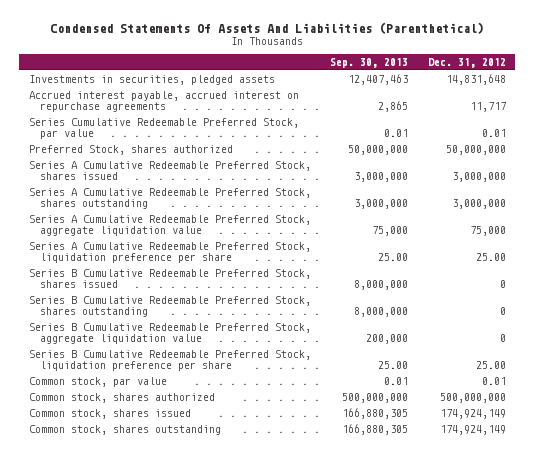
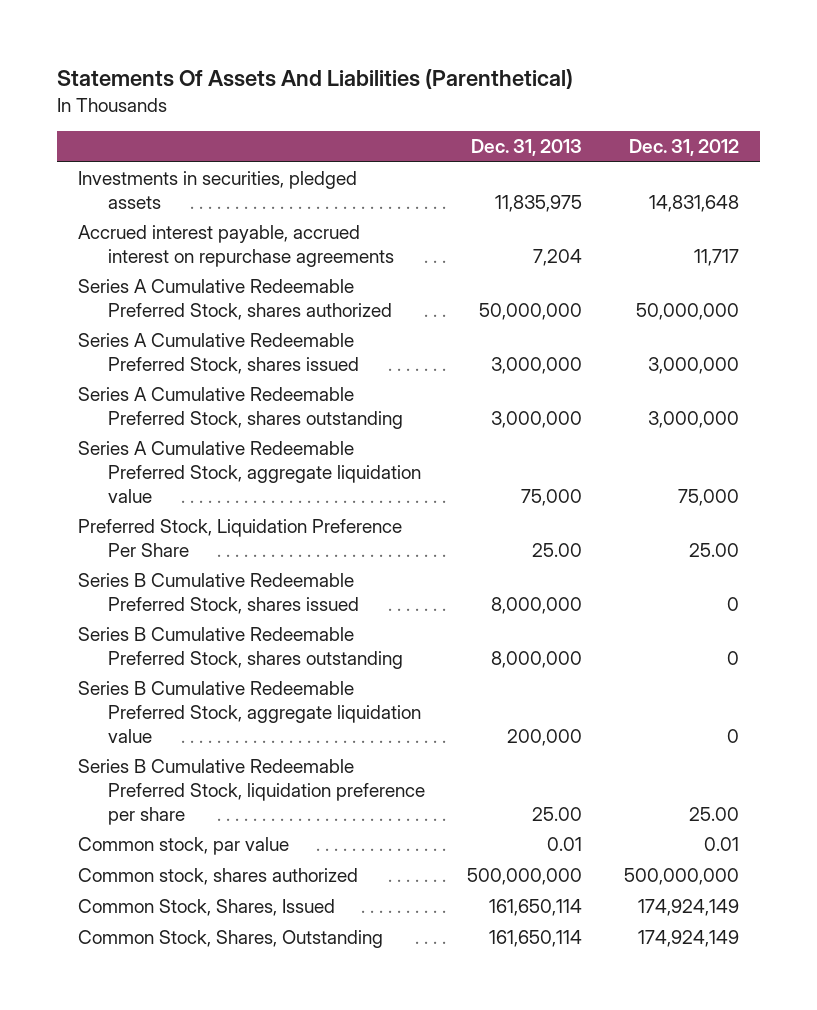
[50,21,485,34] Condensed Statements Of Assets And Liabilities (Parenthetical) -> [56,69,573,90] Statements Of Assets And Liabilities (Parenthetical)
[330,57,409,68] Sep. 30, 2013 -> none
none -> [471,139,583,157] Dec. 31, 2013
[28,117,299,140] Series Cumulative Redeemable Preferred Stock, par value -> none
[28,144,233,155] Preferred Stock, shares authorized -> [77,279,393,321] Series A Cumulative Redeemable Preferred Stock, shares authorized
[28,241,311,264] Series A Cumulative Redeemable Preferred Stock, liquidation preference per share -> [77,519,402,558] Preferred Stock, Liquidation Preference Per Share
[28,408,191,419] Common stock, shares issued -> [77,899,335,917] Common Stock, Shares, Issued
[28,424,221,435] Common stock, shares outstanding -> [77,930,383,949] Common Stock, Shares, Outstanding

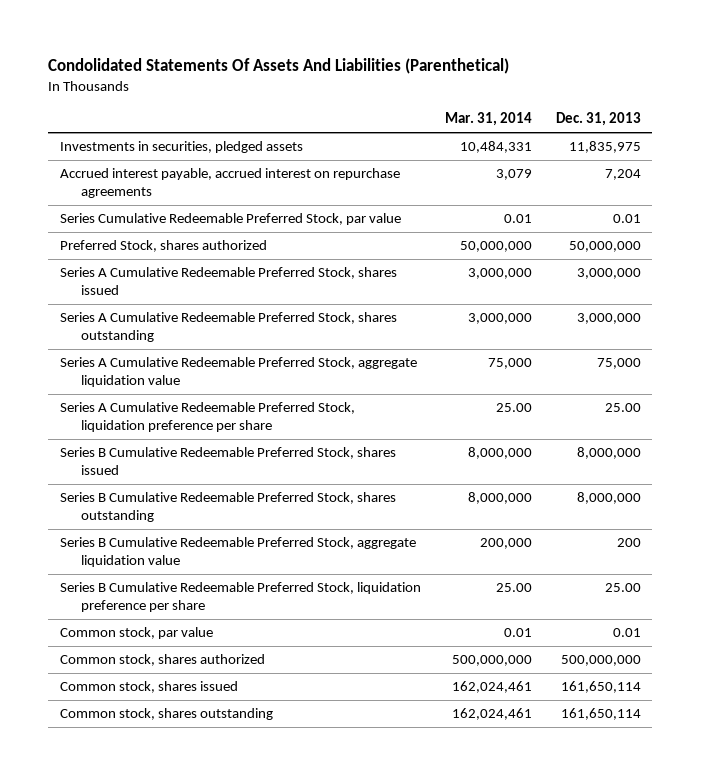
[56,69,573,90] Statements Of Assets And Liabilities (Parenthetical) -> [48,57,510,74] Condolidated Statements Of Assets And Liabilities (Parenthetical)
[629,139,740,157] Dec. 31, 2012 -> none
none -> [444,112,532,127] Mar. 31, 2014
none -> [60,213,402,226] Series Cumulative Redeemable Preferred Stock, par value
[77,279,393,321] Series A Cumulative Redeemable Preferred Stock, shares authorized -> [60,240,268,253] Preferred Stock, shares authorized
[77,519,402,558] Preferred Stock, Liquidation Preference Per Share -> [60,402,356,433] Series A Cumulative Redeemable Preferred Stock, liquidation preference per share
[507,728,583,746] 200,000 -> [616,538,641,548] 200
[77,899,335,917] Common Stock, Shares, Issued -> [60,681,239,694] Common stock, shares issued
[77,930,383,949] Common Stock, Shares, Outstanding -> [60,708,274,721] Common stock, shares outstanding

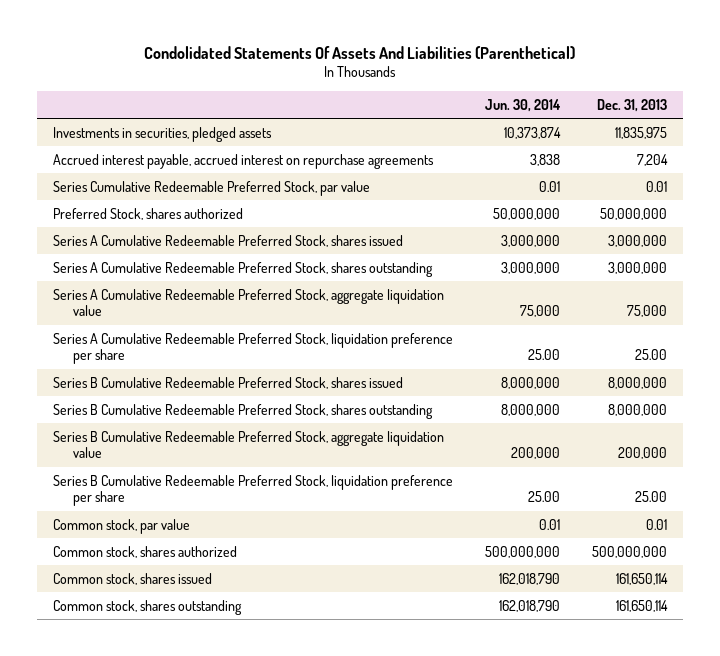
[444,112,532,127] Mar. 31, 2014 -> none
none -> [485,98,562,112] Jun. 30, 2014
[616,538,641,548] 200 -> [618,447,668,460] 200,000

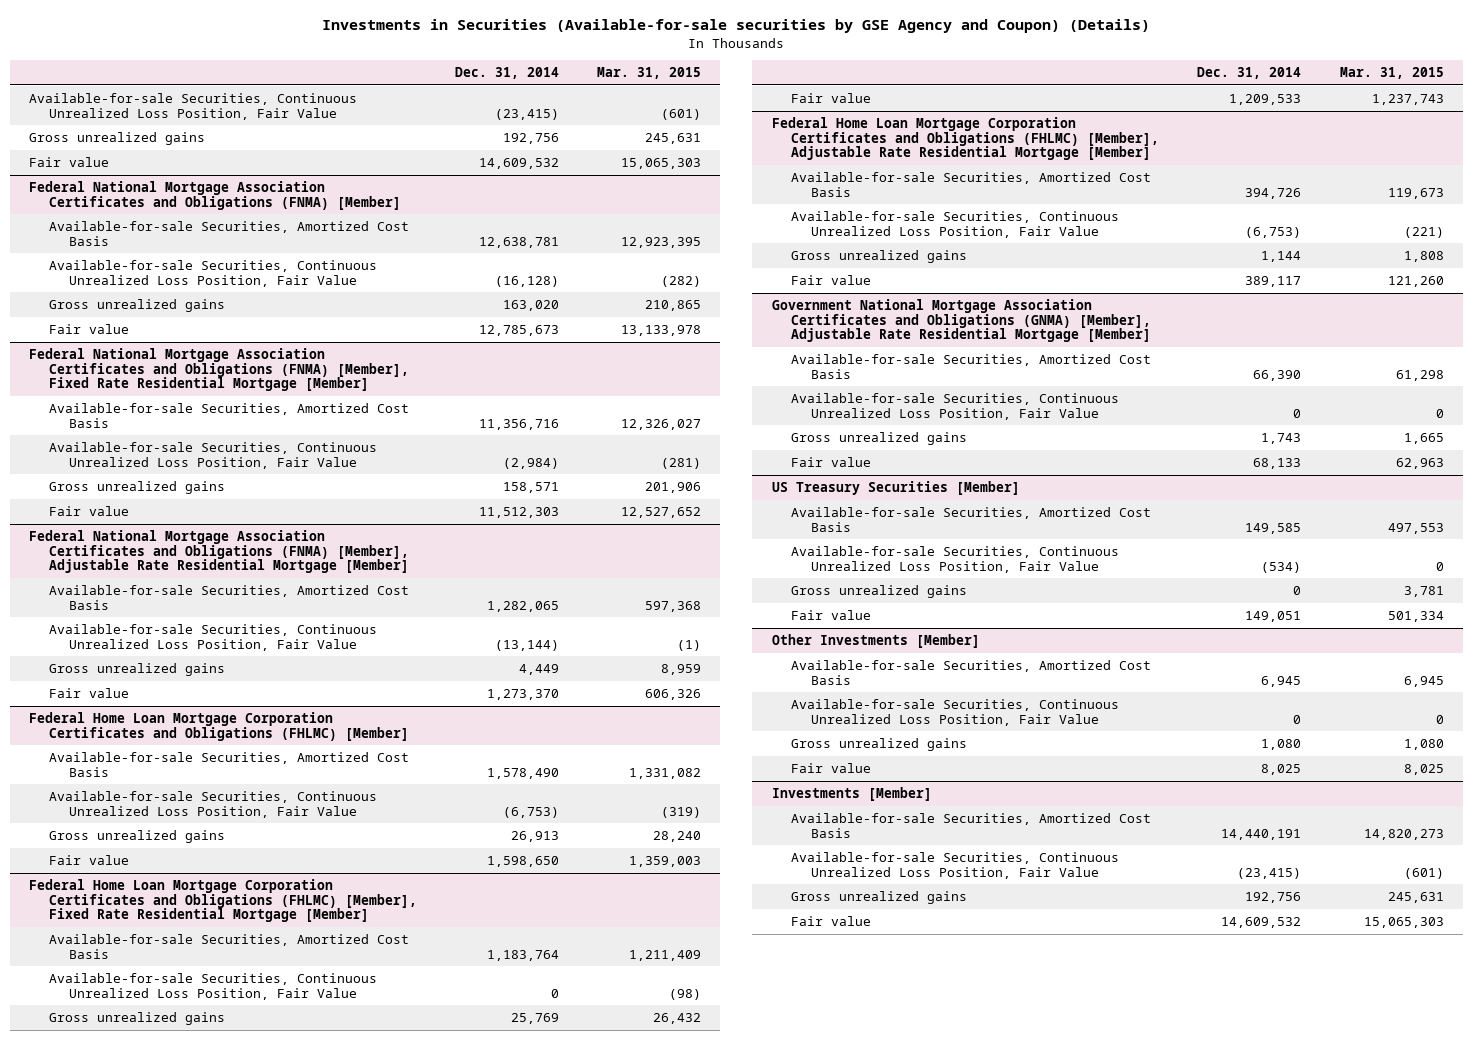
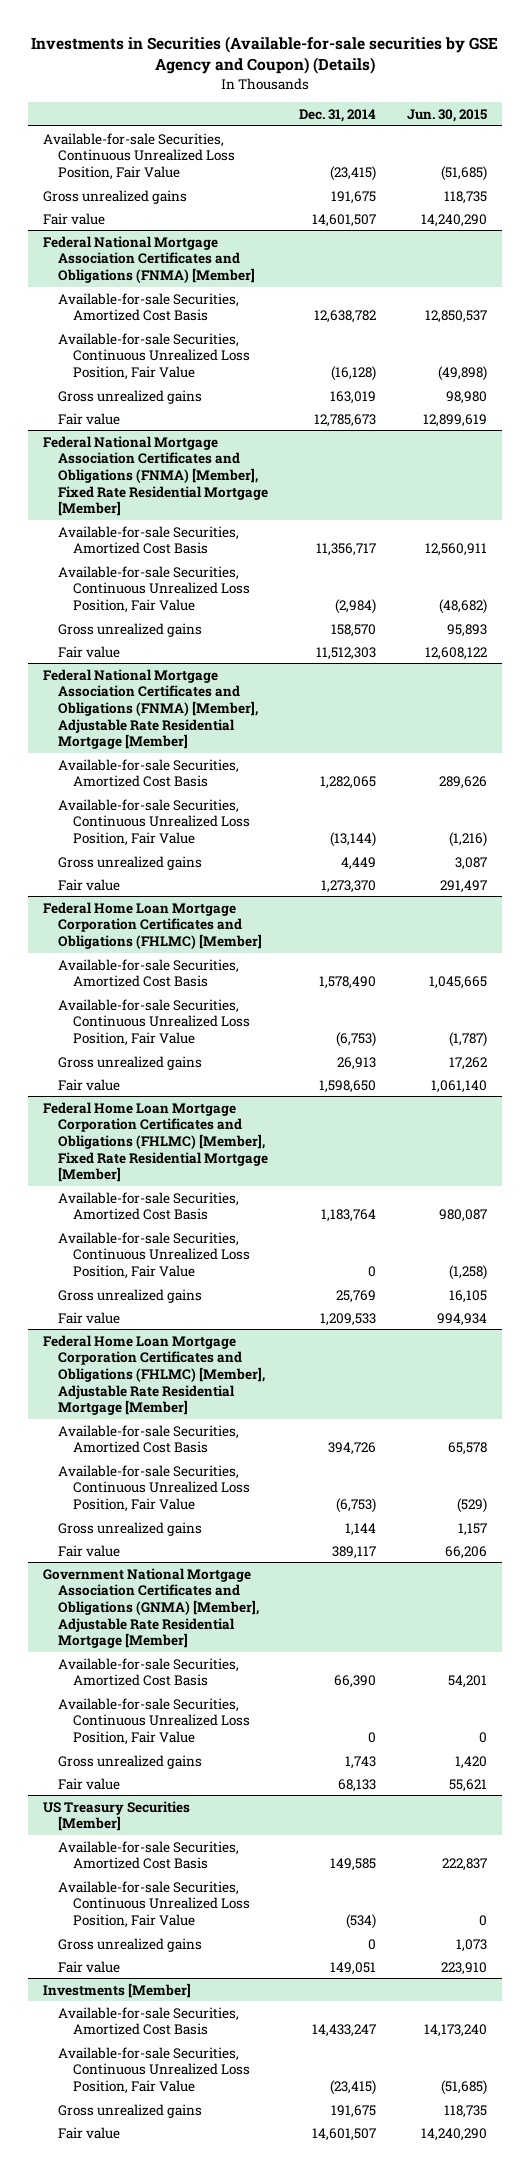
[597,67,702,80] Mar. 31, 2015 -> none
none -> [406,108,487,122] Jun. 30, 2015
[503,132,560,144] 192,756 -> [330,190,376,204] 191,675
[479,157,560,169] 14,609,532 -> [311,213,376,227] 14,601,507
[479,236,560,248] 12,638,781 -> [313,310,376,324] 12,638,782
[503,299,560,311] 163,020 -> [329,390,376,404] 163,019
[479,418,560,430] 11,356,716 -> [315,543,376,557] 11,356,717
[503,481,560,493] 158,571 -> [330,623,376,637] 158,570
[771,633,980,648] Other Investments [Member] -> none
[791,659,1152,685] Available-for-sale Securities, Amortized Cost Basis -> none
[791,698,1120,726] Available-for-sale Securities, Continuous Unrealized Loss Position, Fair Value -> none
[791,737,968,751] Gross unrealized gains -> none
[791,762,872,773] Fair value -> none
[1221,828,1302,840] 14,440,191 -> [311,2024,376,2038] 14,433,247
[1245,891,1302,903] 192,756 -> [330,2104,376,2118] 191,675
[1221,916,1302,928] 14,609,532 -> [311,2127,376,2141] 14,601,507

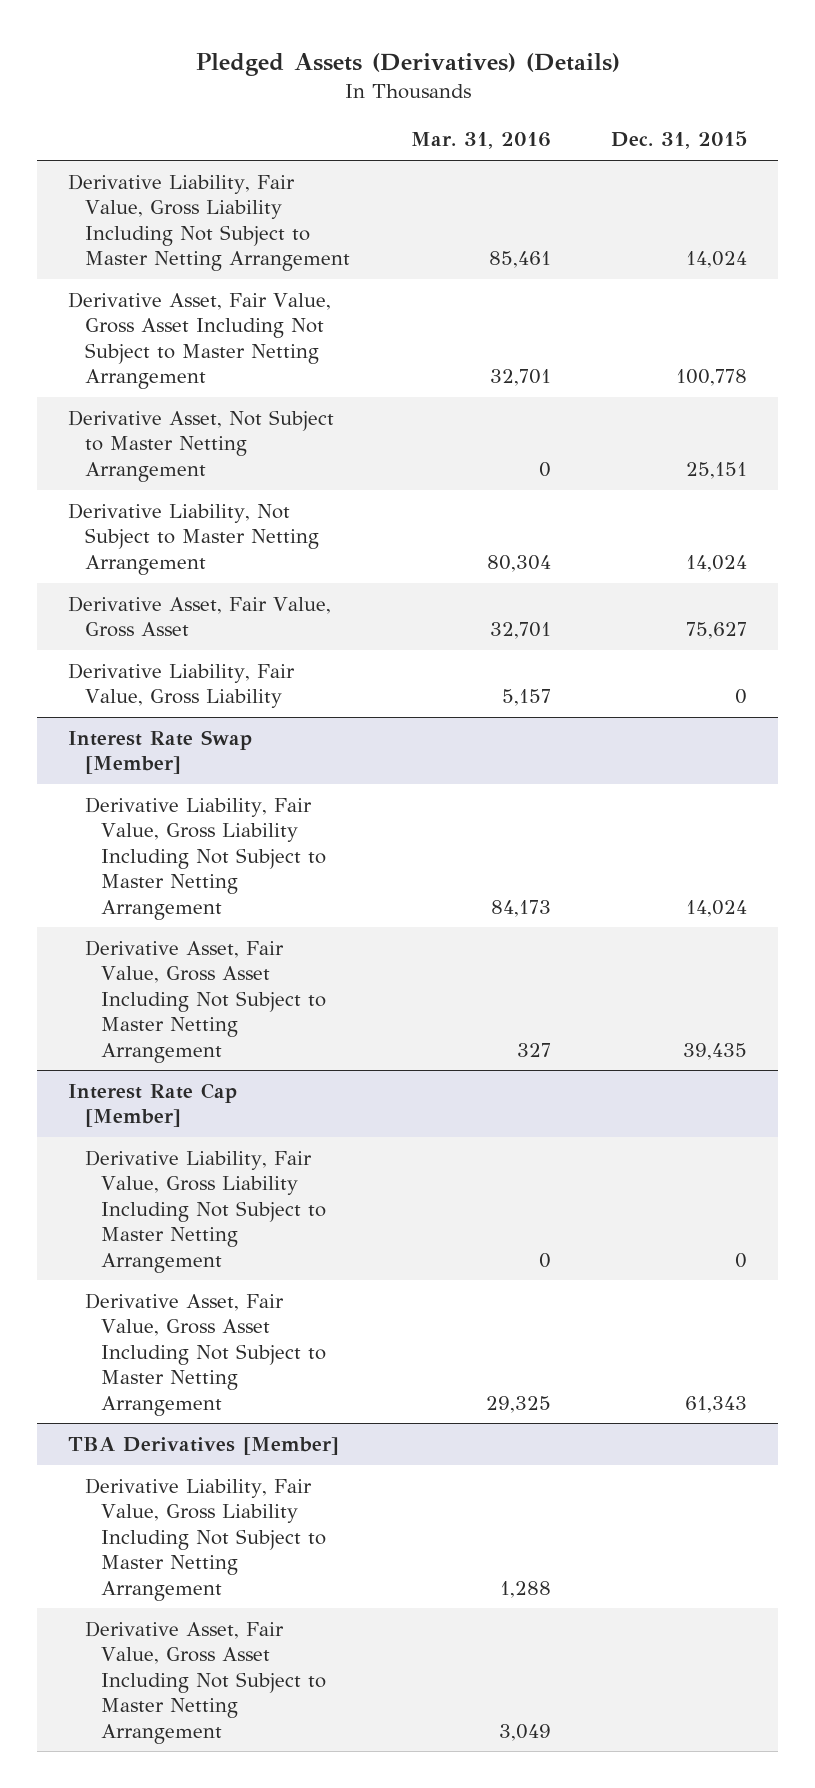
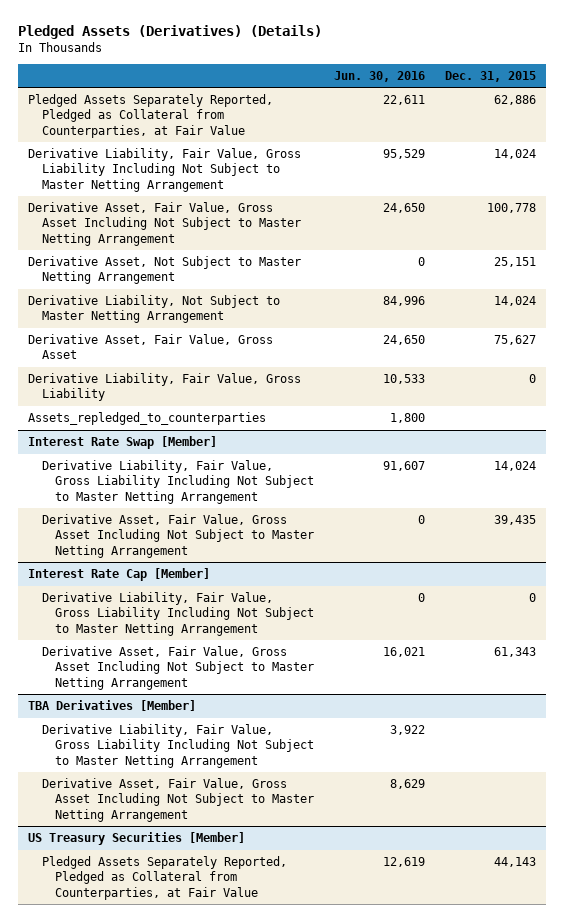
[410,132,551,150] Mar. 31, 2016 -> none
none -> [334,71,426,83] Jun. 30, 2016
none -> [27,94,273,138] Pledged Assets Separately Reported, Pledged as Collateral from Counterparties, at Fair Value
none -> [27,412,266,426] Assets_repledged_to_counterparties
none -> [27,832,245,846] US Treasury Securities [Member]
none -> [41,856,287,900] Pledged Assets Separately Reported, Pledged as Collateral from Counterparties, at Fair Value

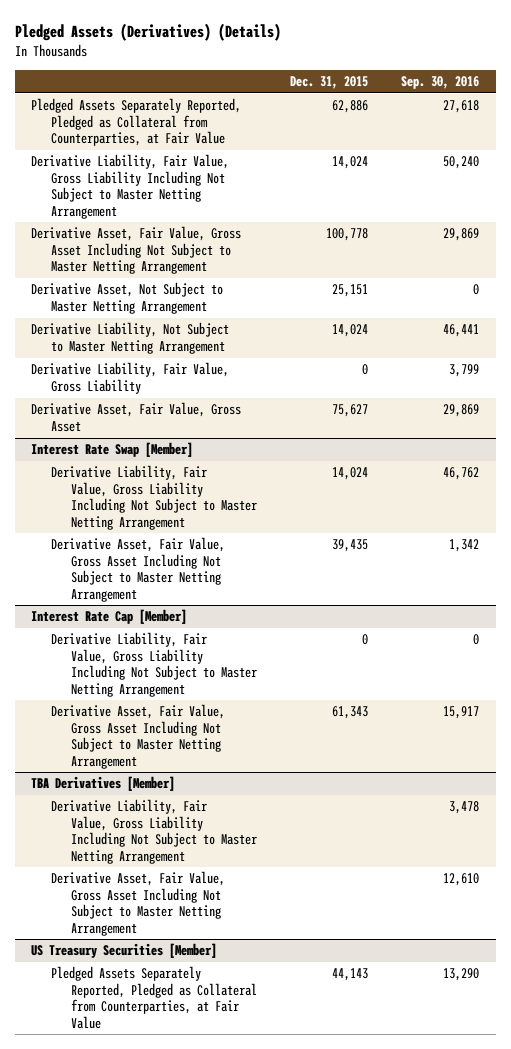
[334,71,426,83] Jun. 30, 2016 -> none
none -> [401,76,480,90] Sep. 30, 2016
[27,412,266,426] Assets_repledged_to_counterparties -> none
[27,334,273,360] Derivative Asset, Fair Value, Gross Asset -> [31,402,242,432] Derivative Asset, Fair Value, Gross Asset

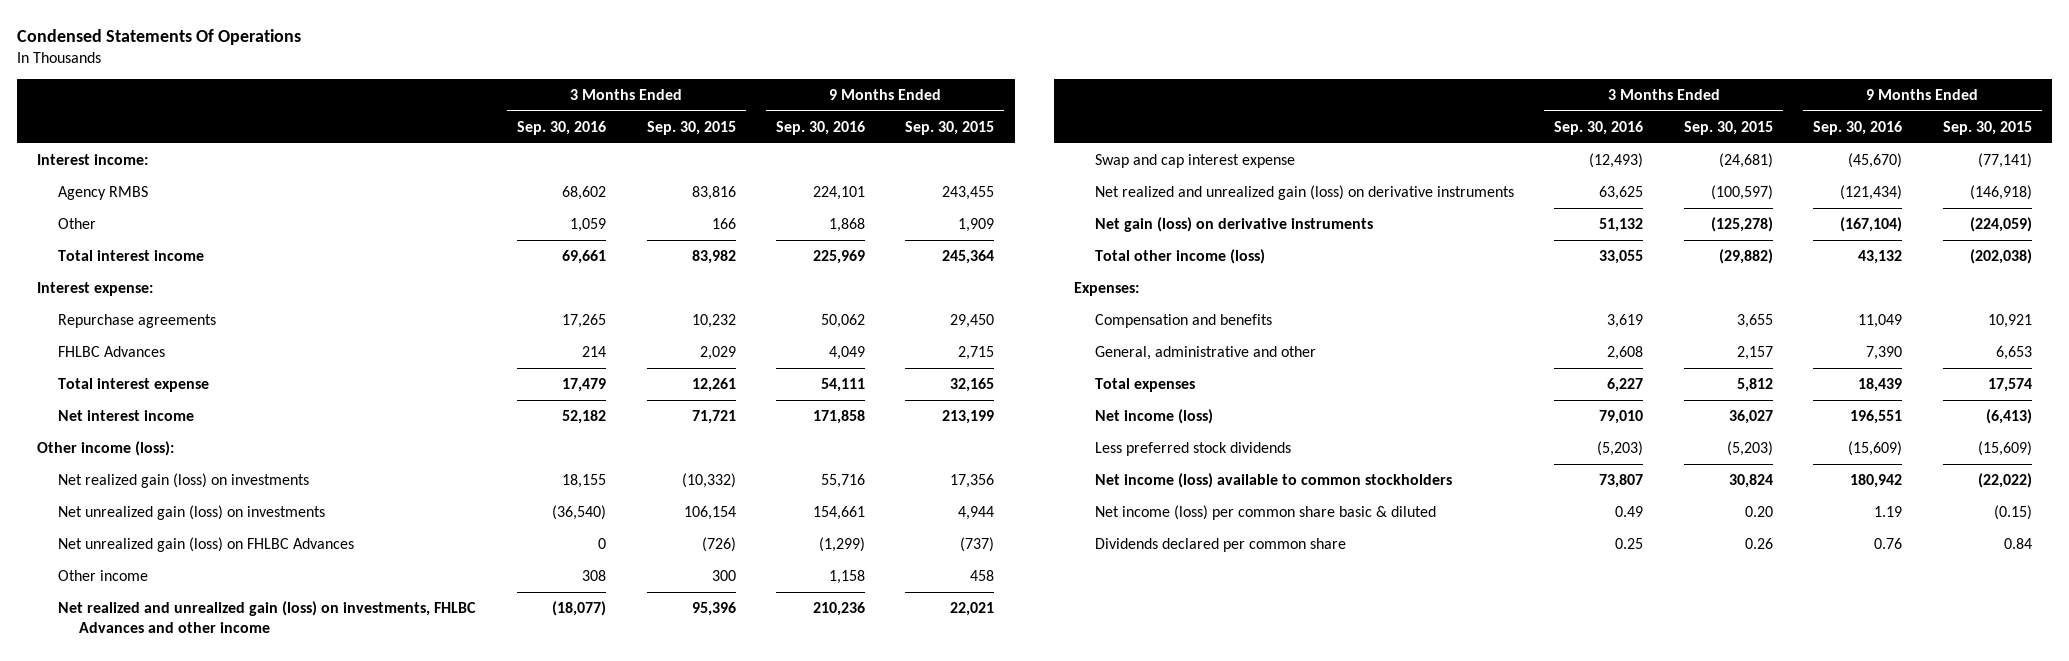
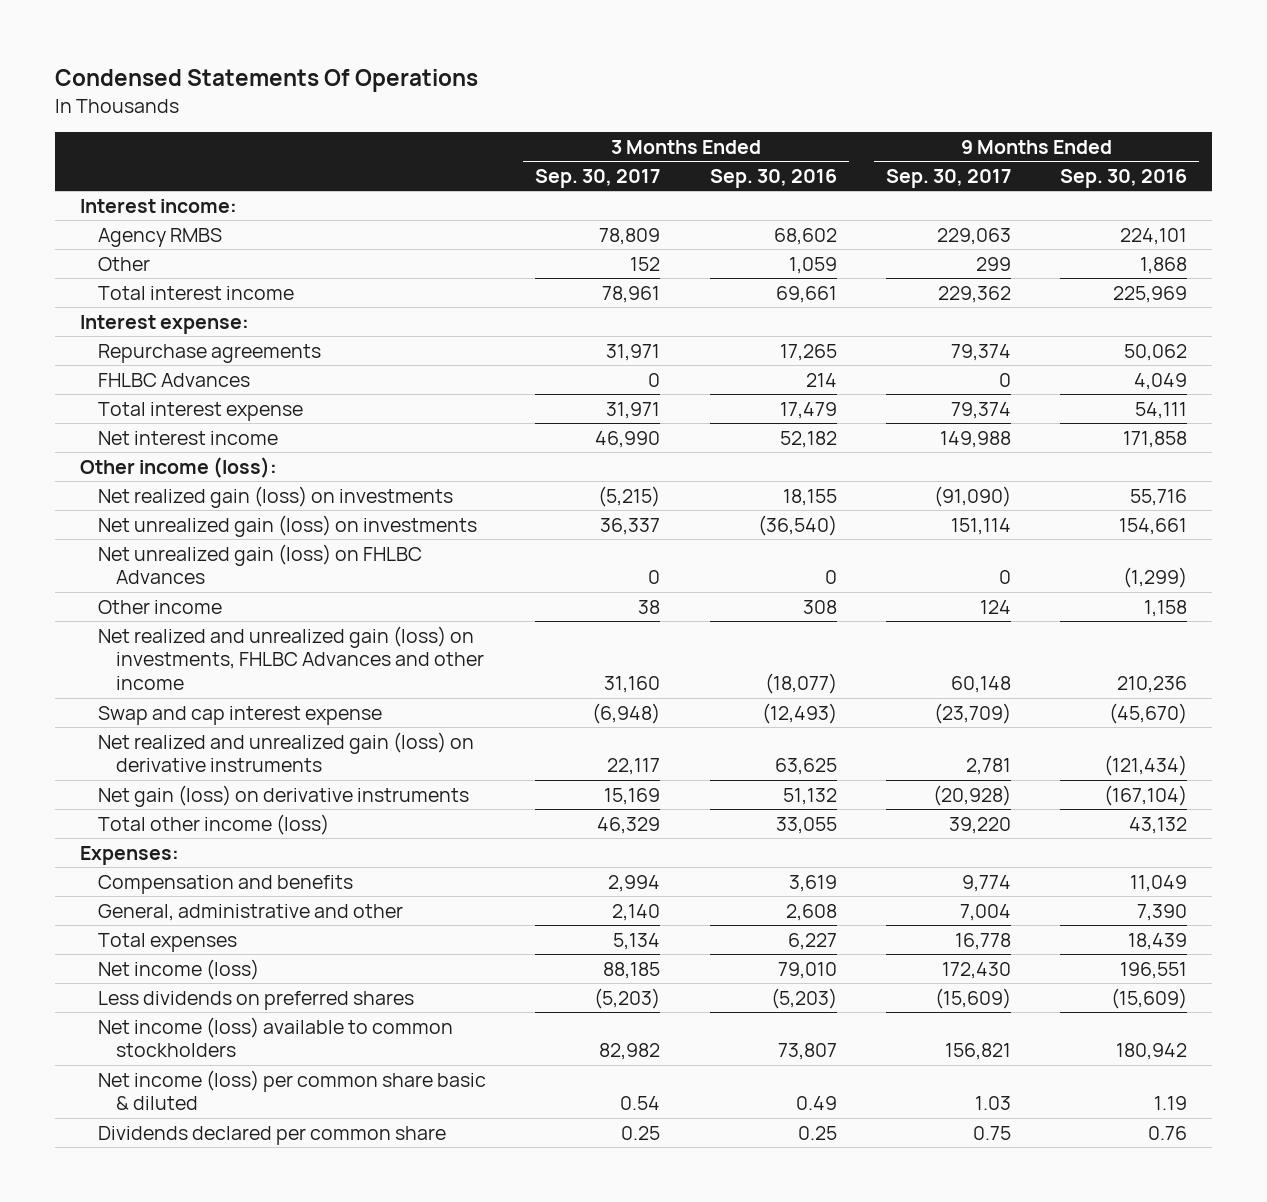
[646,120,736,135] Sep. 30, 2015 -> none
[905,120,995,135] Sep. 30, 2015 -> none
none -> [535,168,661,188] Sep. 30, 2017
none -> [885,168,1011,188] Sep. 30, 2017
[1095,442,1292,457] Less preferred stock dividends -> [98,990,415,1010] Less dividends on preferred shares

